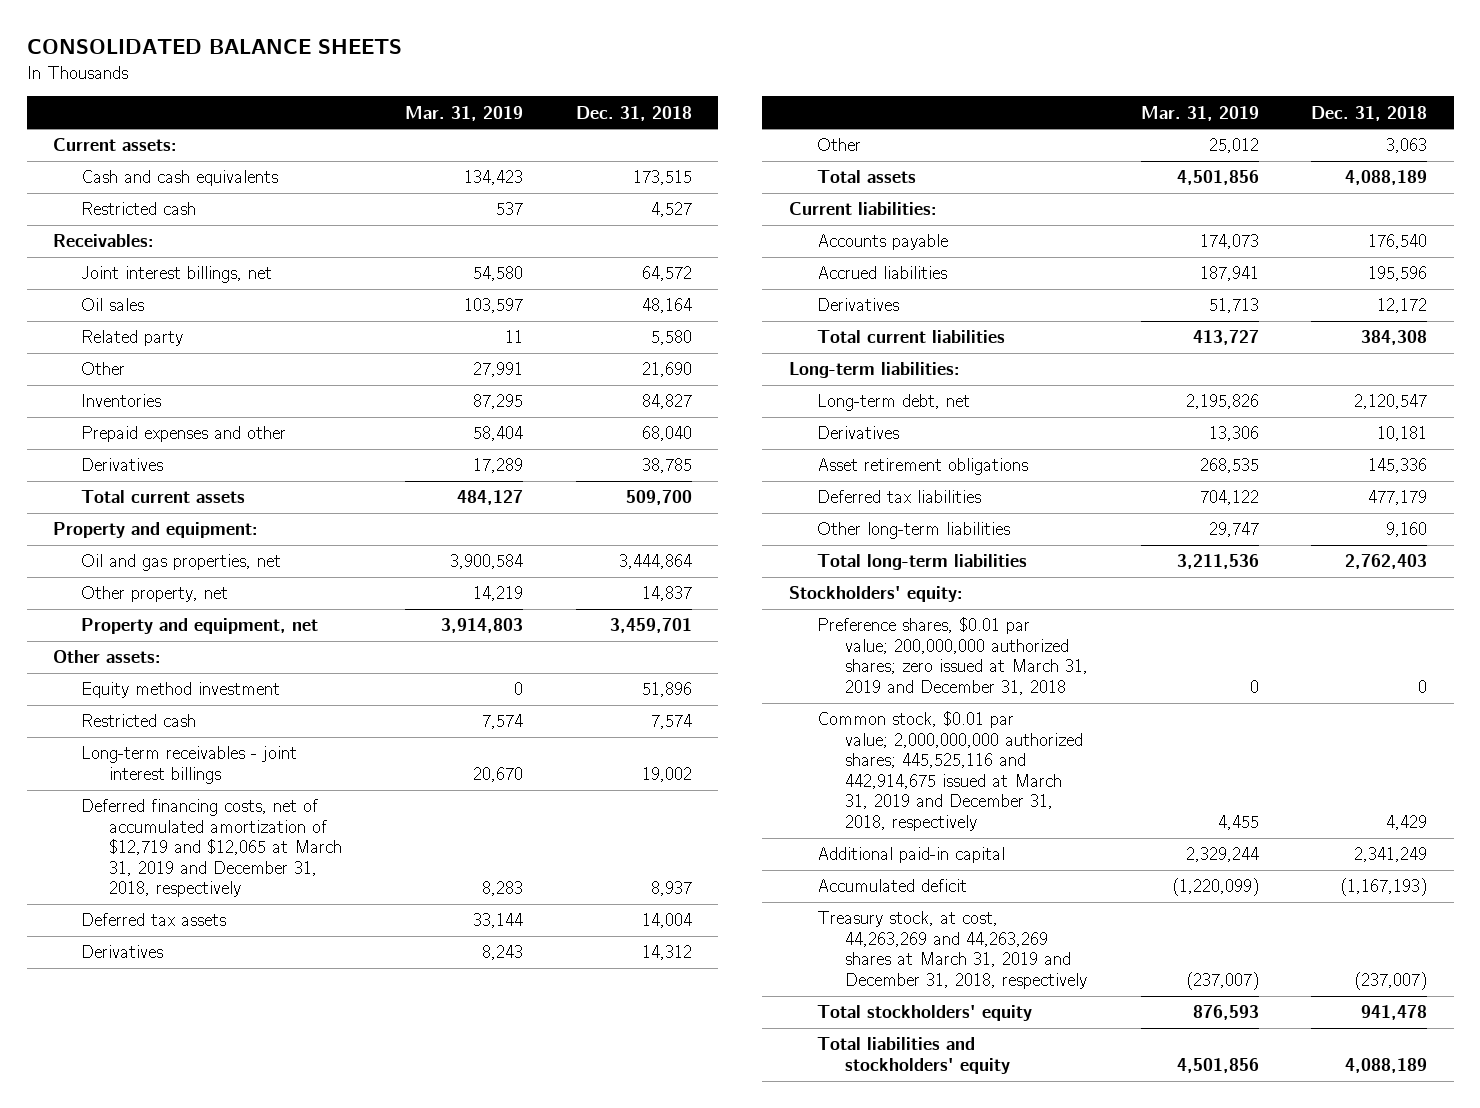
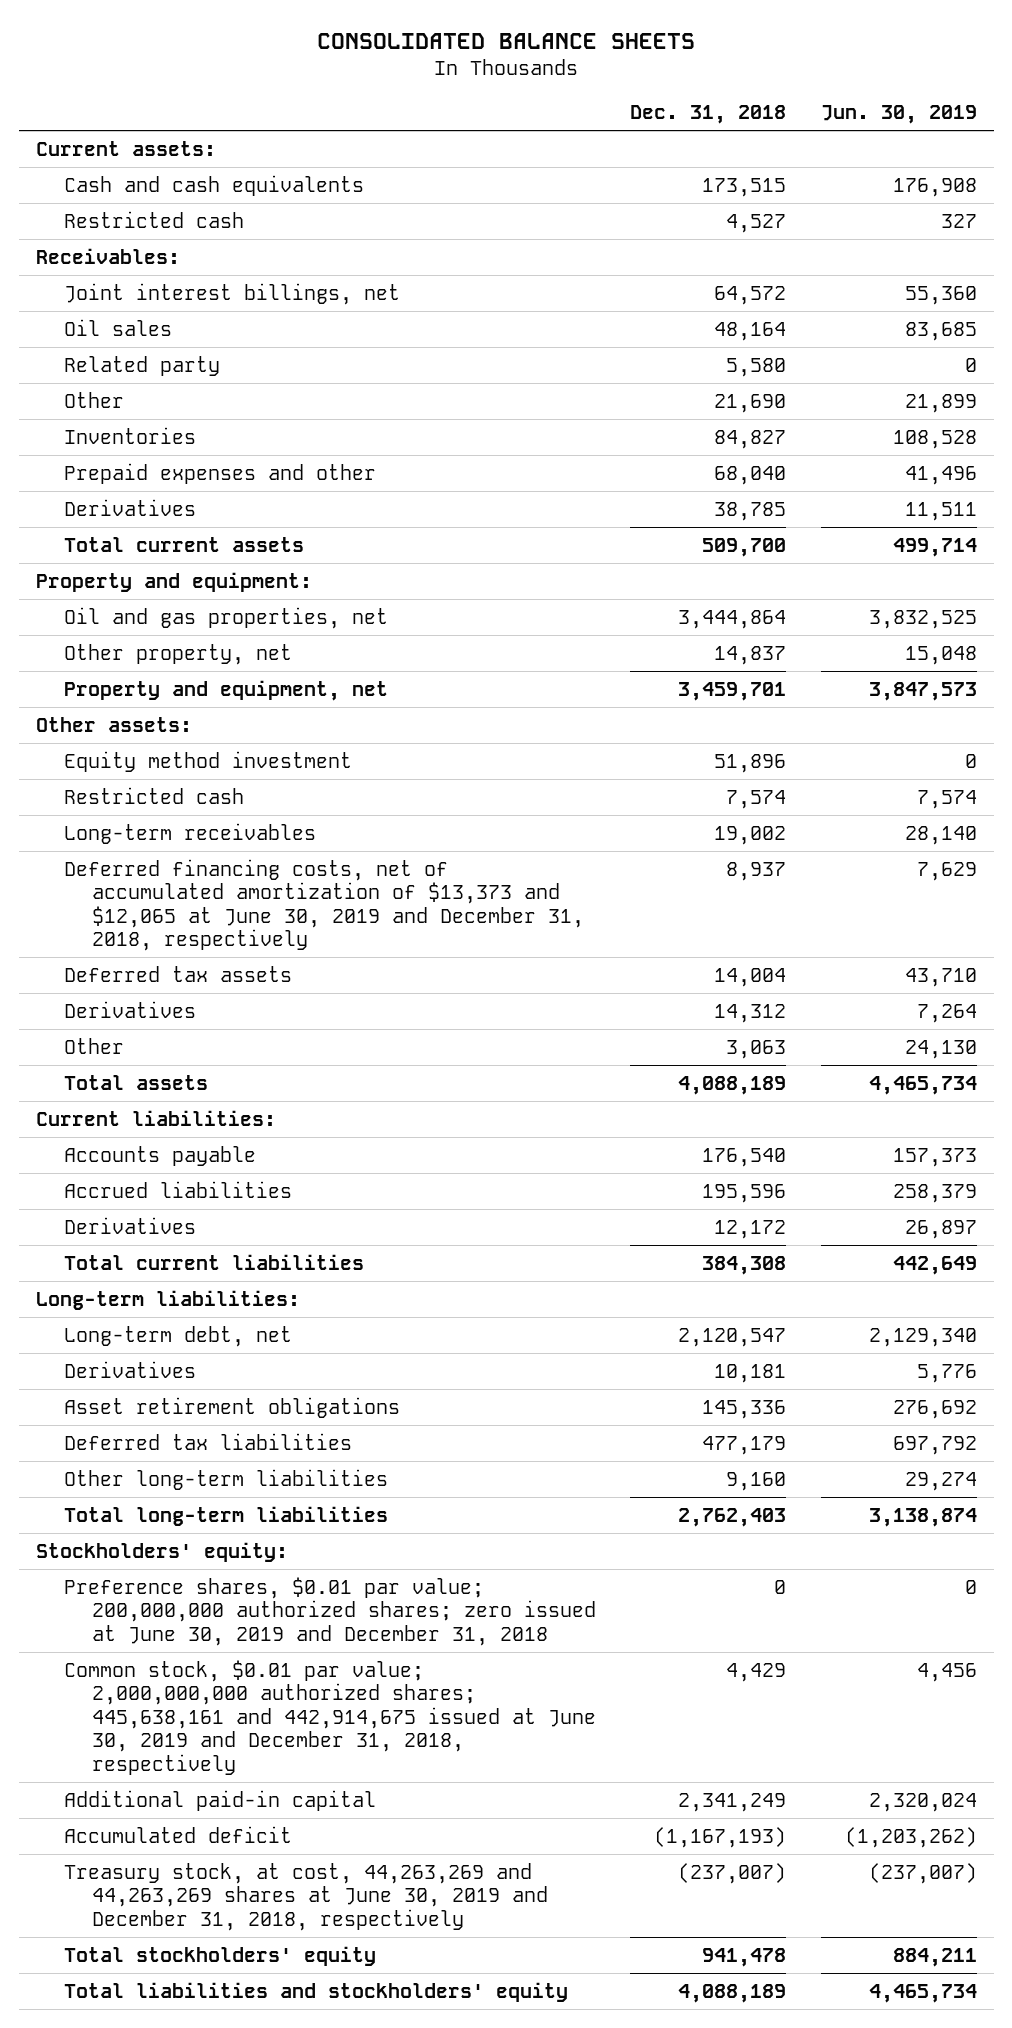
[404,105,523,121] Mar. 31, 2019 -> none
none -> [820,105,977,125] Jun. 30, 2019
[81,746,298,784] Long-term receivables - joint interest billings -> [64,822,317,844] Long-term receivables
[81,799,343,898] Deferred financing costs, net of accumulated amortization of $12,719 and $12,065 at March 31, 2019 and December 31, 2018, respectively -> [64,858,585,952] Deferred financing costs, net of accumulated amortization of $13,373 and $12,065 at June 30, 2019 and December 31, 2018, respectively
[816,617,1089,695] Preference shares, $0.01 par value; 200,000,000 authorized shares; zero issued at March 31, 2019 and December 31, 2018 -> [64,1576,597,1646] Preference shares, $0.01 par value; 200,000,000 authorized shares; zero issued at June 30, 2019 and December 31, 2018
[816,711,1084,831] Common stock, $0.01 par value; 2,000,000,000 authorized shares; 445,525,116 and 442,914,675 issued at March 31, 2019 and December 31, 2018, respectively -> [64,1659,597,1775] Common stock, $0.01 par value; 2,000,000,000 authorized shares; 445,638,161 and 442,914,675 issued at June 30, 2019 and December 31, 2018, respectively
[816,911,1088,989] Treasury stock, at cost, 44,263,269 and 44,263,269 shares at March 31, 2019 and December 31, 2018, respectively -> [64,1862,549,1931] Treasury stock, at cost, 44,263,269 and 44,263,269 shares at June 30, 2019 and December 31, 2018, respectively

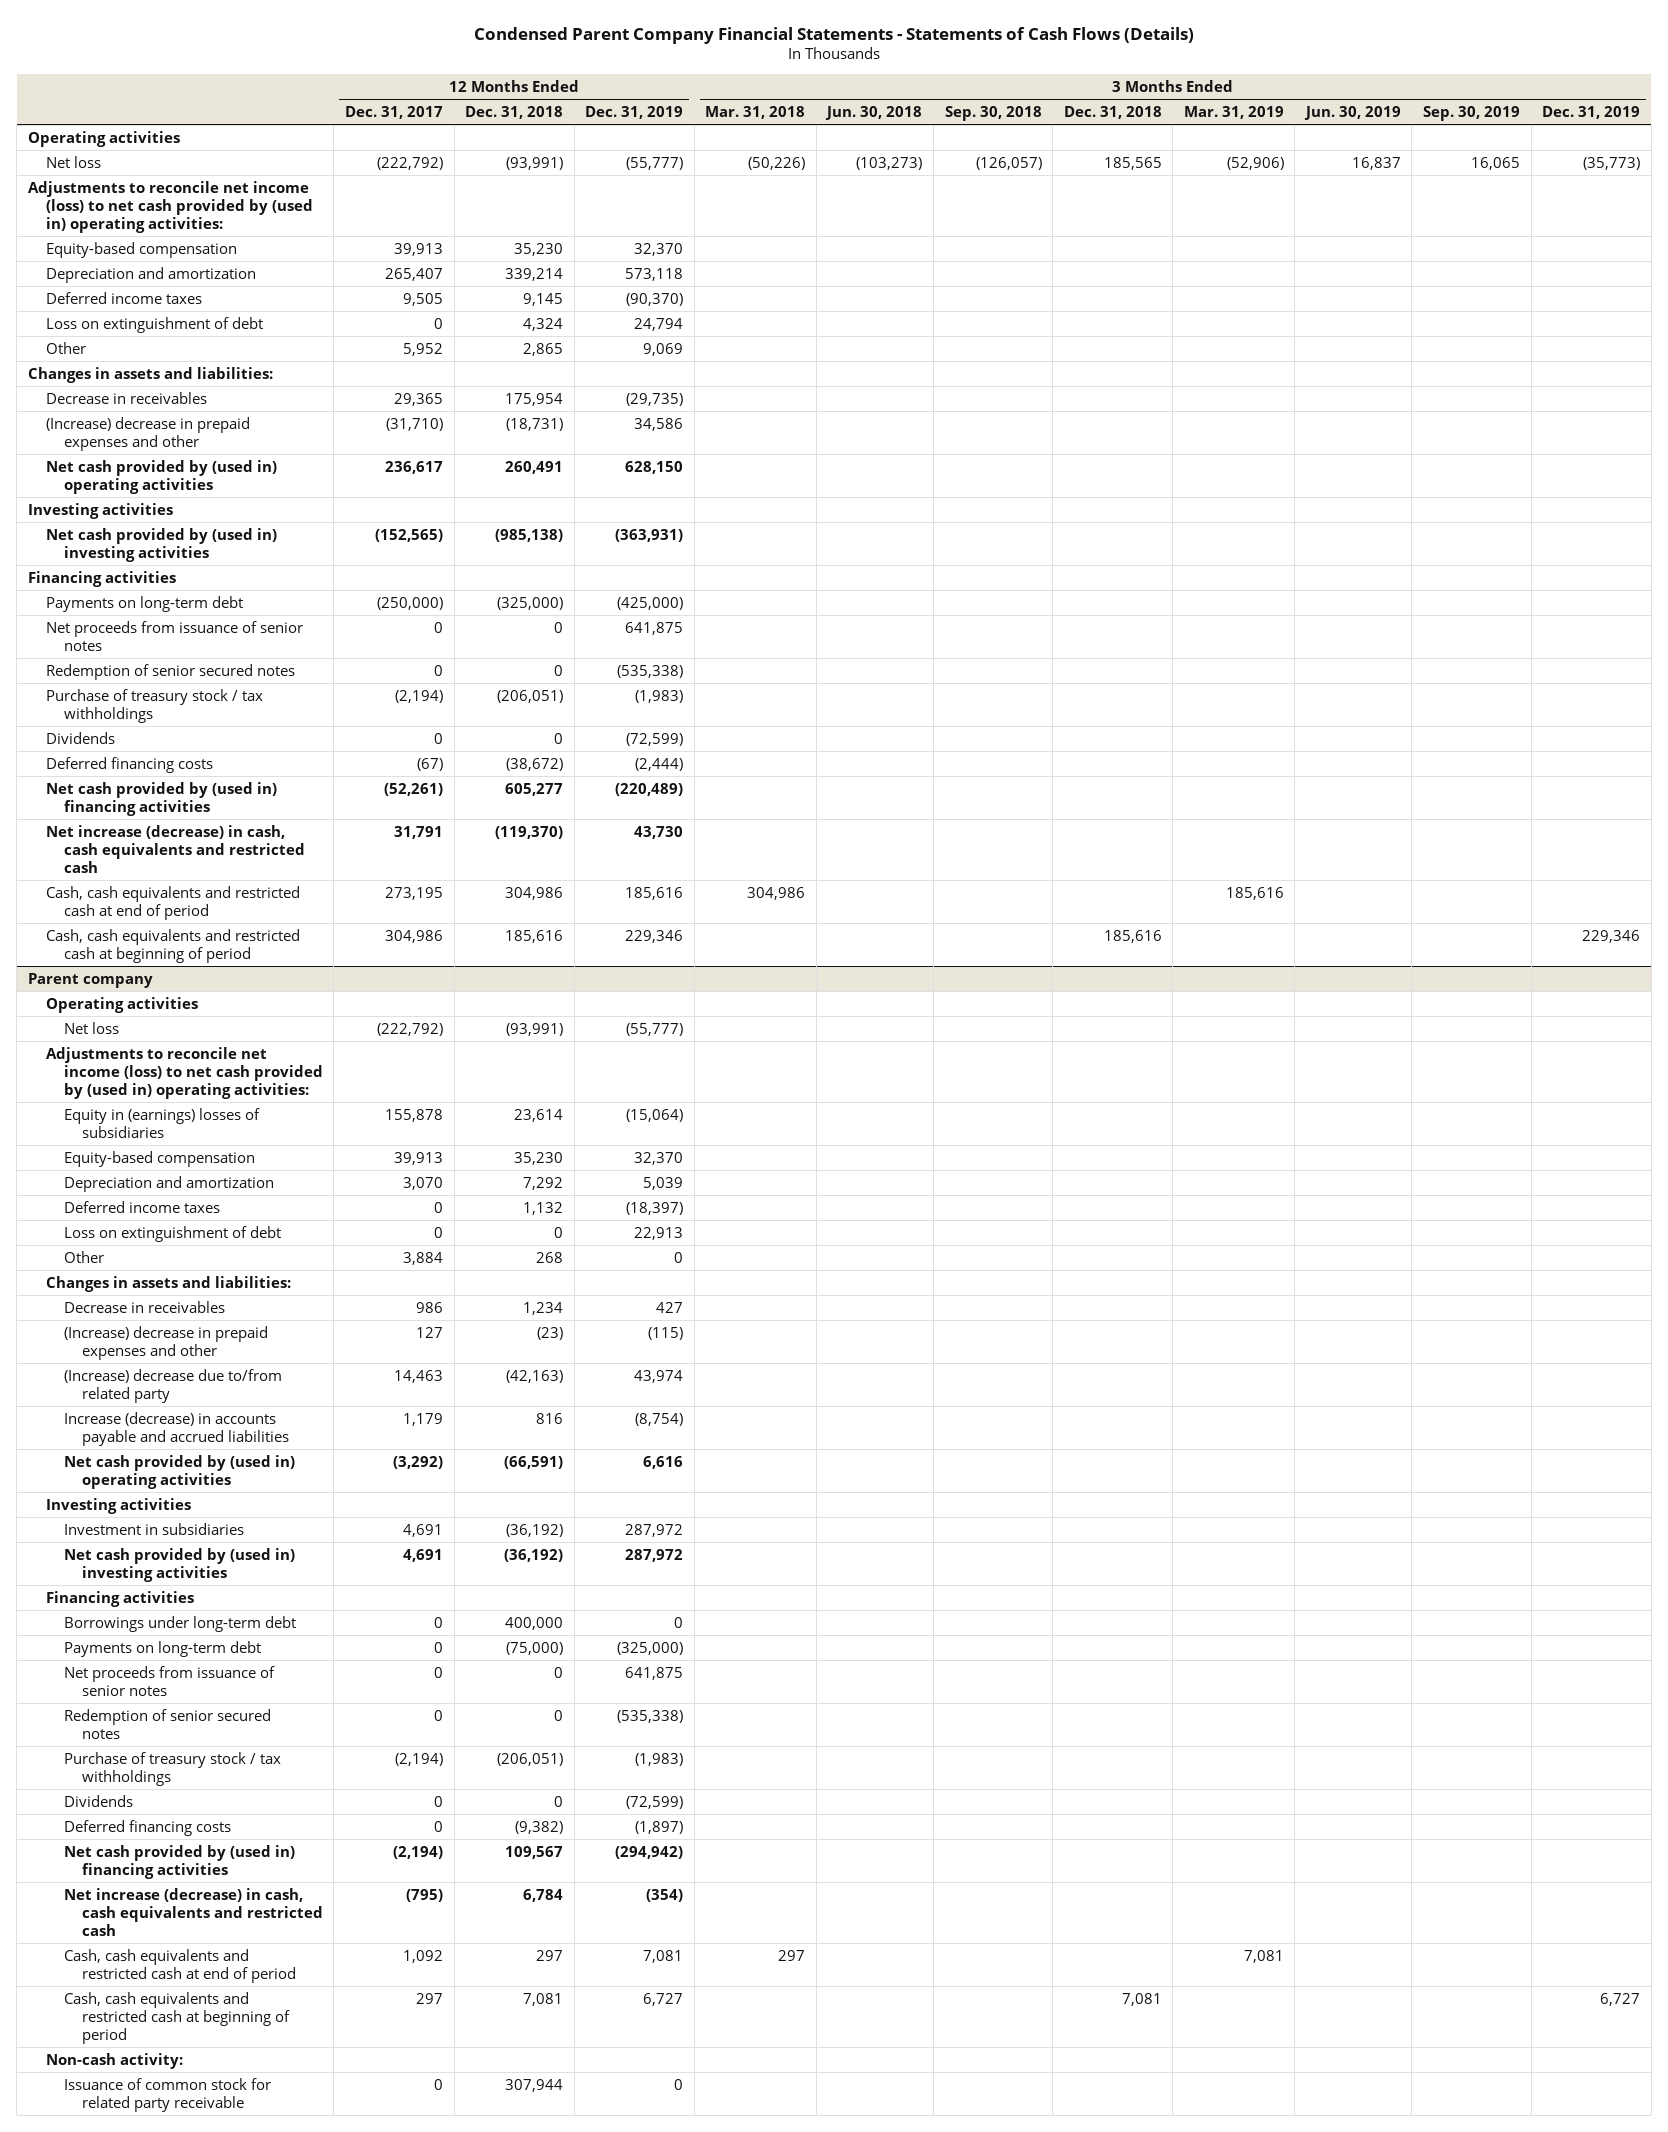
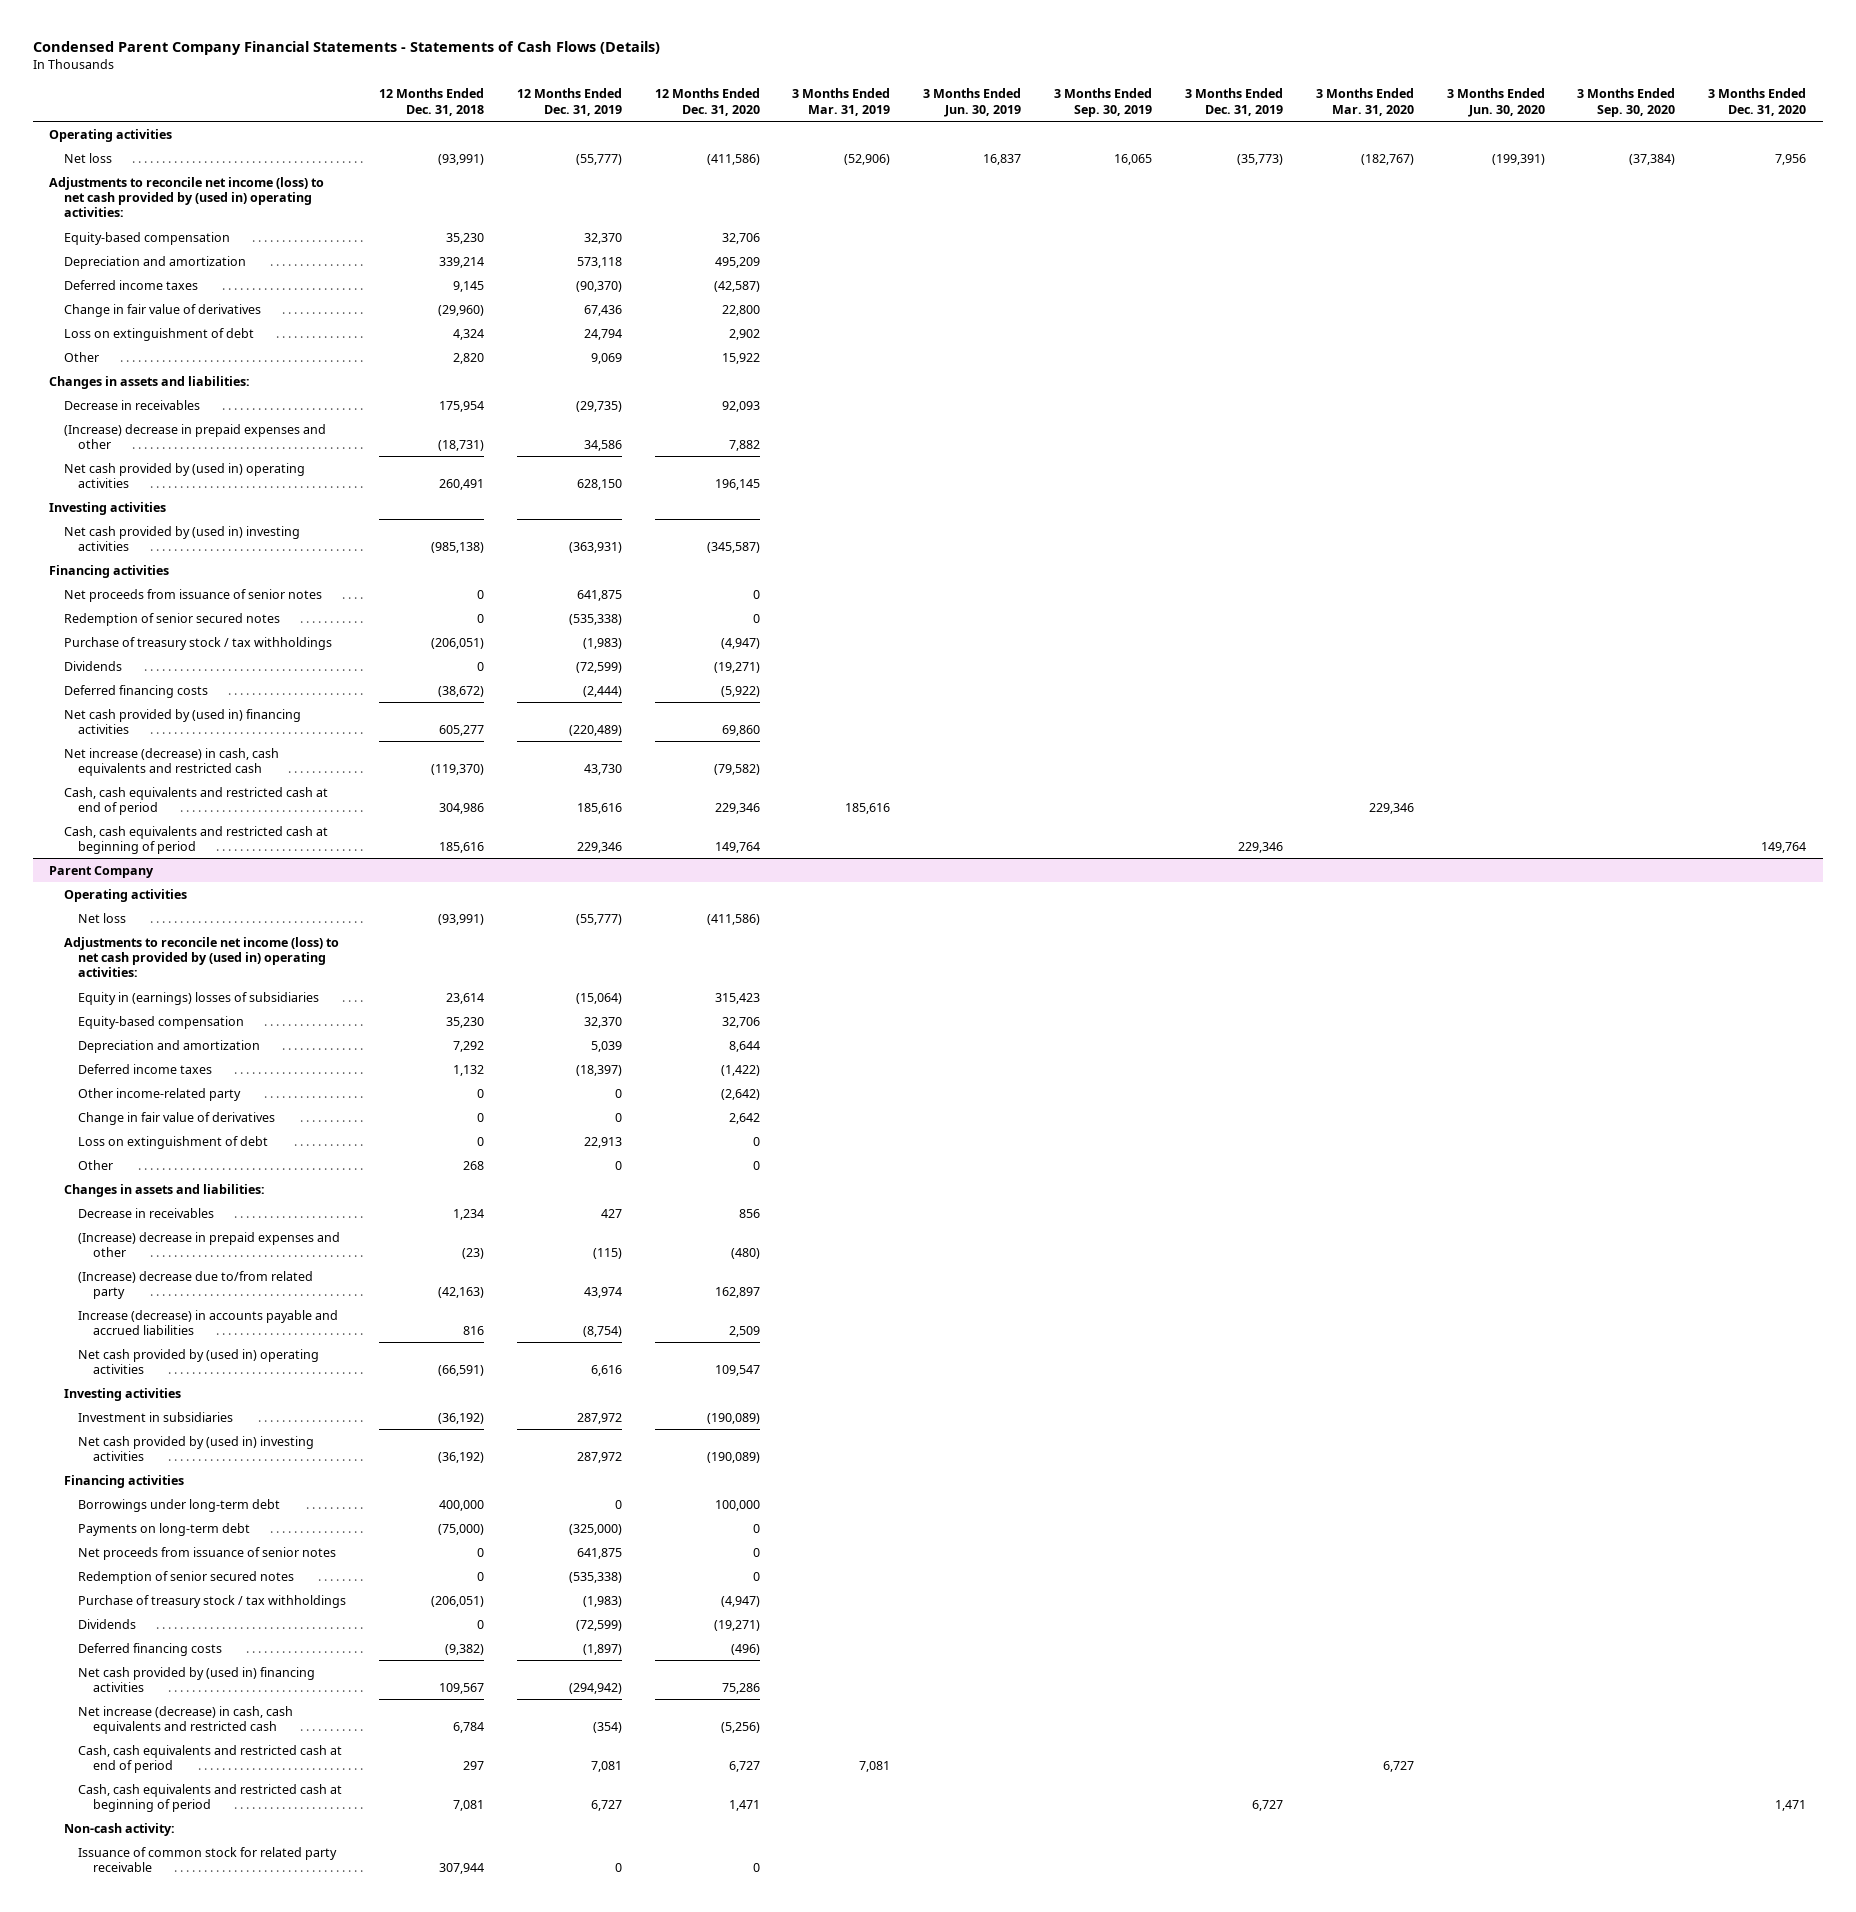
[344,105,443,119] Dec. 31, 2017 -> none
[705,105,806,119] Mar. 31, 2018 -> none
[825,105,923,120] Jun. 30, 2018 -> none
[944,105,1042,121] Sep. 30, 2018 -> none
[1063,105,1162,119] Dec. 31, 2018 -> none
none -> [654,88,760,116] 12 Months Ended Dec. 31, 2020
none -> [1315,88,1414,116] 3 Months Ended Mar. 31, 2020
none -> [1446,88,1545,117] 3 Months Ended Jun. 30, 2020
none -> [1577,88,1676,117] 3 Months Ended Sep. 30, 2020
none -> [1708,88,1807,116] 3 Months Ended Dec. 31, 2020
none -> [63,303,261,317] Change in fair value of derivatives
[523,342,564,356] 2,865 -> [453,352,485,364] 2,820
[45,595,243,612] Payments on long-term debt -> none
[27,972,153,988] Parent company -> [49,865,155,878] Parent Company
none -> [78,1087,242,1101] Other income-related party
none -> [78,1111,276,1125] Change in fair value of derivatives

